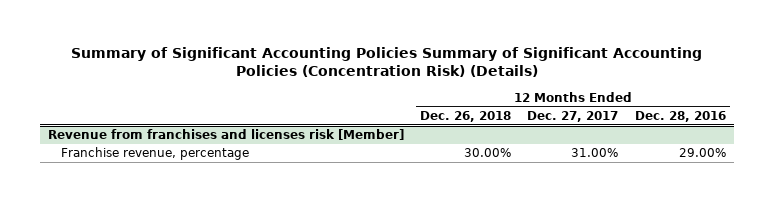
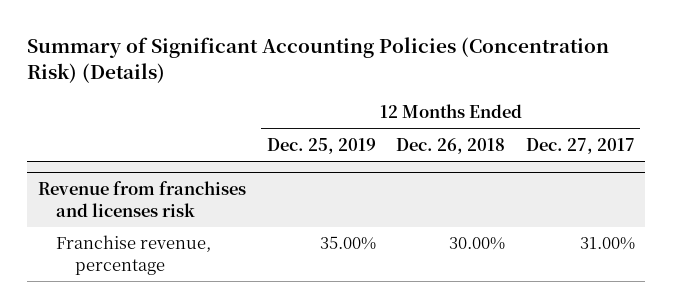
[70,46,702,78] Summary of Significant Accounting Policies Summary of Significant Accounting Policies (Concentration Risk) (Details) -> [27,37,610,83] Summary of Significant Accounting Policies (Concentration Risk) (Details)
[634,110,726,122] Dec. 28, 2016 -> none
none -> [266,137,376,154] Dec. 25, 2019
[47,129,404,141] Revenue from franchises and licenses risk [Member] -> [37,181,246,217] Revenue from franchises and licenses risk

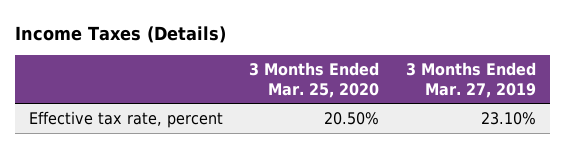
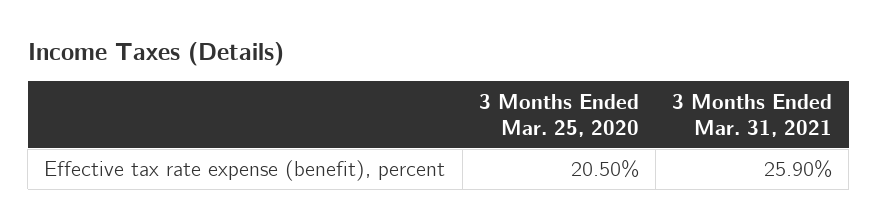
[406,62,537,98] 3 Months Ended Mar. 27, 2019 -> none
none -> [672,93,833,138] 3 Months Ended Mar. 31, 2021
[28,111,223,129] Effective tax rate, percent -> [44,160,446,182] Effective tax rate expense (benefit), percent

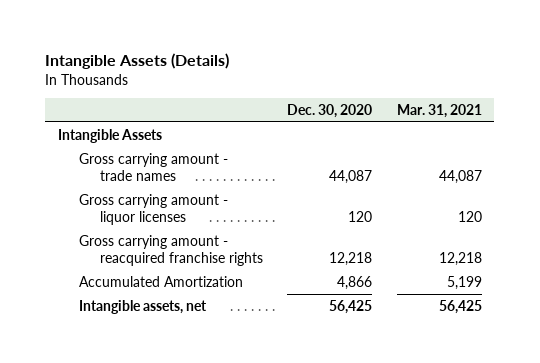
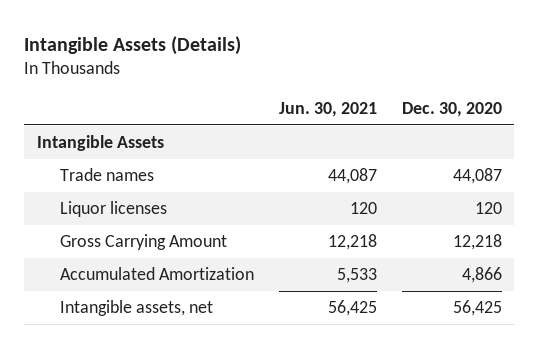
[397,104,483,119] Mar. 31, 2021 -> none
none -> [278,101,377,117] Jun. 30, 2021
[78,152,228,182] Gross carrying amount - trade names -> [59,168,154,182] Trade names
[78,193,228,226] Gross carrying amount - liquor licenses -> [59,201,167,218] Liquor licenses
[78,234,263,267] Gross carrying amount - reacquired franchise rights -> [59,234,227,251] Gross Carrying Amount

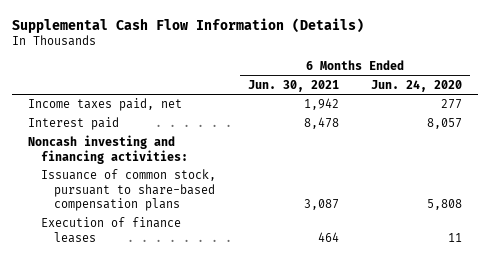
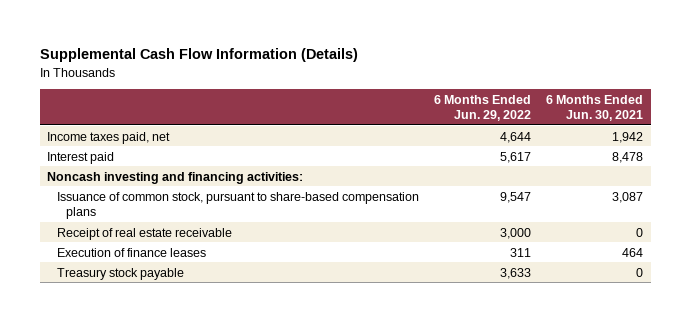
[370,79,462,92] Jun. 24, 2020 -> none
none -> [434,94,532,122] 6 Months Ended Jun. 29, 2022
none -> [56,227,232,240] Receipt of real estate receivable
none -> [56,267,184,280] Treasury stock payable

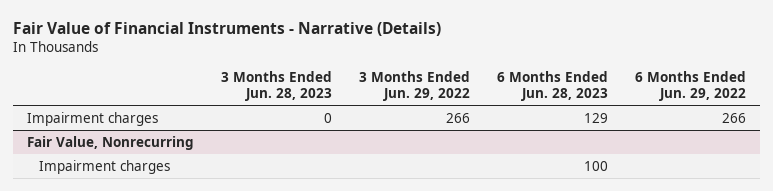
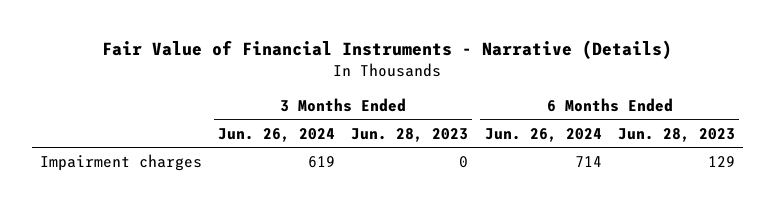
[358,71,470,101] 3 Months Ended Jun. 29, 2022 -> none
[635,71,747,101] 6 Months Ended Jun. 29, 2022 -> none
none -> [218,127,336,142] Jun. 26, 2024
none -> [484,127,602,142] Jun. 26, 2024
[26,136,194,151] Fair Value, Nonrecurring -> none
[39,160,171,175] Impairment charges -> none

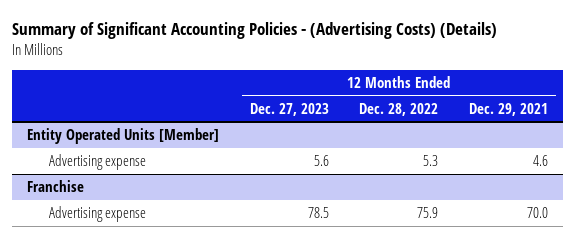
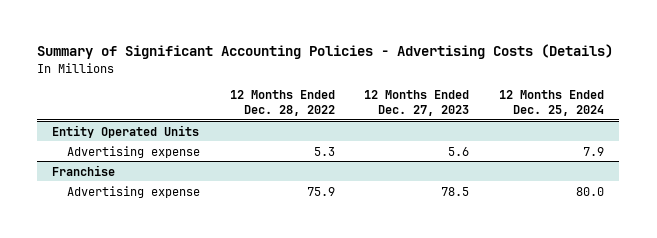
[11,21,497,39] Summary of Significant Accounting Policies - (Advertising Costs) (Details) -> [37,44,614,60] Summary of Significant Accounting Policies - Advertising Costs (Details)
[468,102,548,116] Dec. 29, 2021 -> none
none -> [499,90,605,116] 12 Months Ended Dec. 25, 2024
[27,128,220,145] Entity Operated Units [Member] -> [52,124,200,138] Entity Operated Units

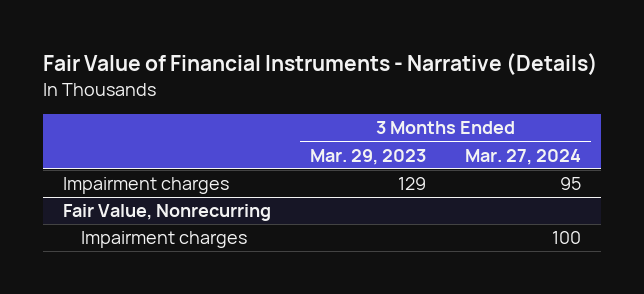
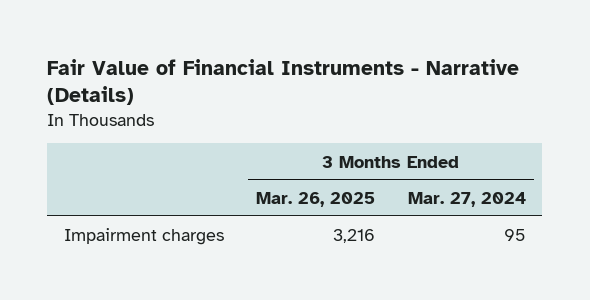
[310,148,427,165] Mar. 29, 2023 -> none
none -> [256,191,376,207] Mar. 26, 2025
[63,204,272,222] Fair Value, Nonrecurring -> none
[80,231,247,249] Impairment charges -> none

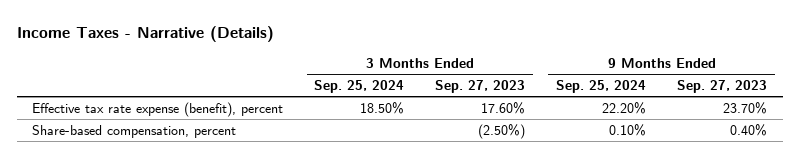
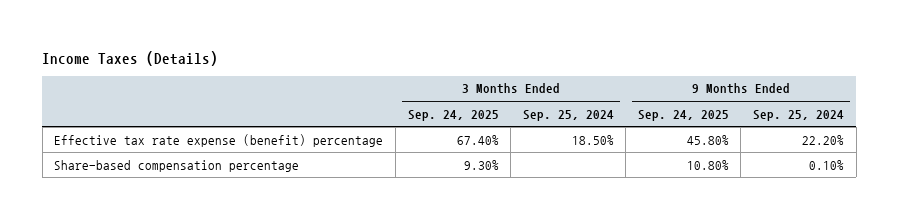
[16,26,274,43] Income Taxes - Narrative (Details) -> [42,50,219,66] Income Taxes (Details)
[435,80,526,94] Sep. 27, 2023 -> none
[677,80,768,94] Sep. 27, 2023 -> none
none -> [407,109,499,121] Sep. 24, 2025
none -> [637,109,729,121] Sep. 24, 2025
[32,101,284,117] Effective tax rate expense (benefit), percent -> [54,133,384,147] Effective tax rate expense (benefit) percentage
[32,124,237,138] Share-based compensation, percent -> [54,159,300,172] Share-based compensation percentage

